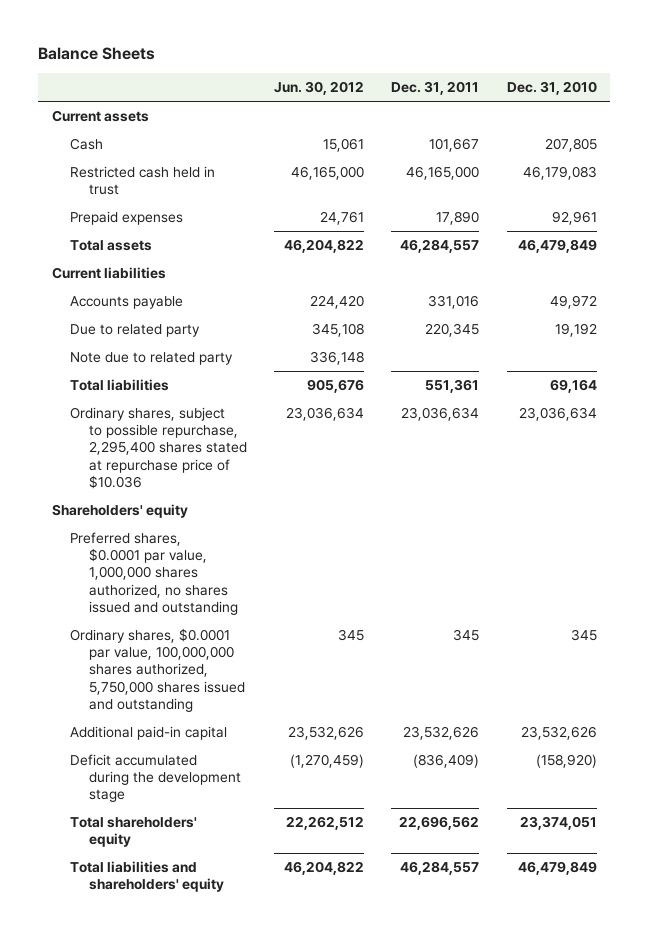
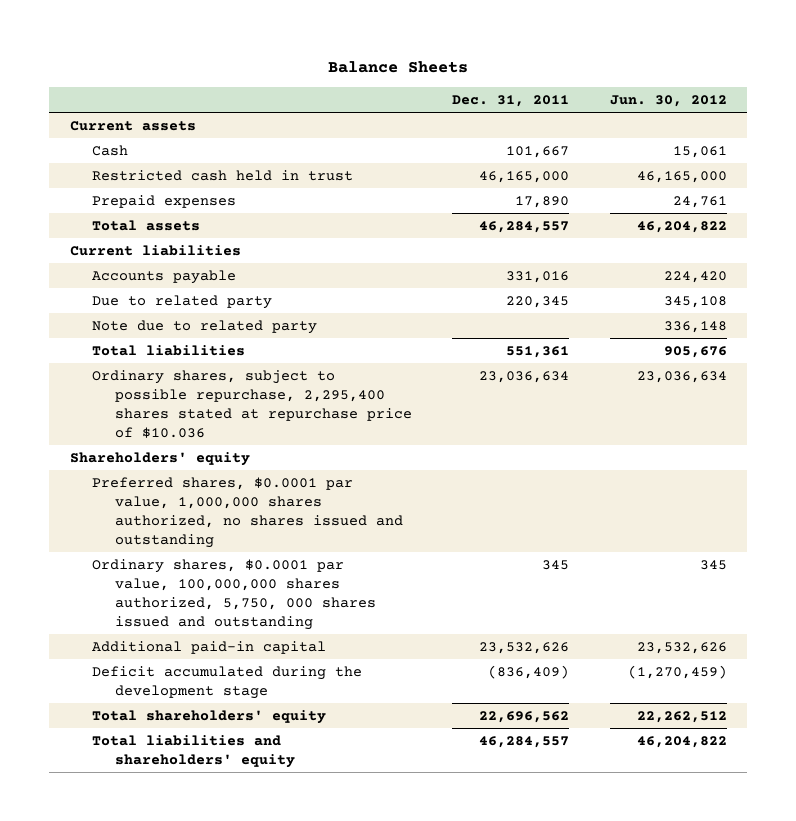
[506,81,597,96] Dec. 31, 2010 -> none
[70,627,246,713] Ordinary shares, $0.0001 par value, 100,000,000 shares authorized, 5,750,000 shares issued and outstanding -> [92,558,376,631] Ordinary shares, $0.0001 par value, 100,000,000 shares authorized, 5,750, 000 shares issued and outstanding

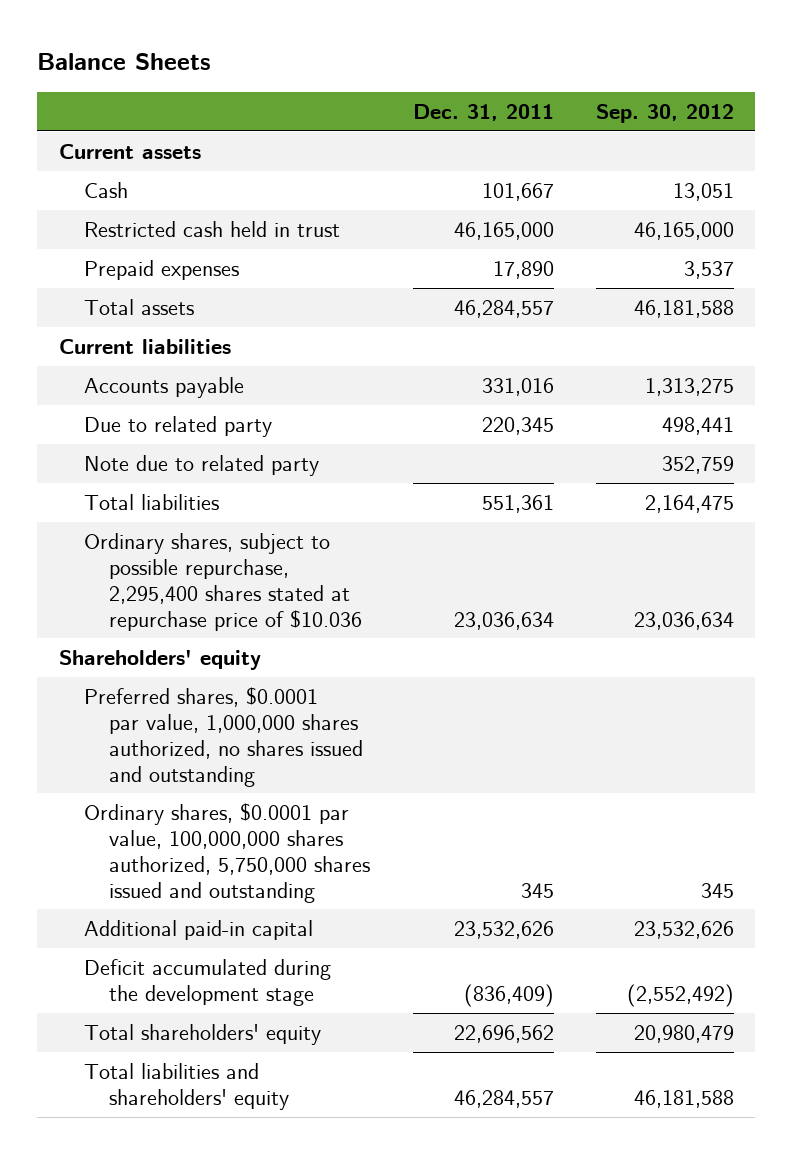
[609,94,727,107] Jun. 30, 2012 -> none
none -> [596,103,735,123] Sep. 30, 2012
[92,558,376,631] Ordinary shares, $0.0001 par value, 100,000,000 shares authorized, 5,750, 000 shares issued and outstanding -> [83,802,371,903] Ordinary shares, $0.0001 par value, 100,000,000 shares authorized, 5,750,000 shares issued and outstanding

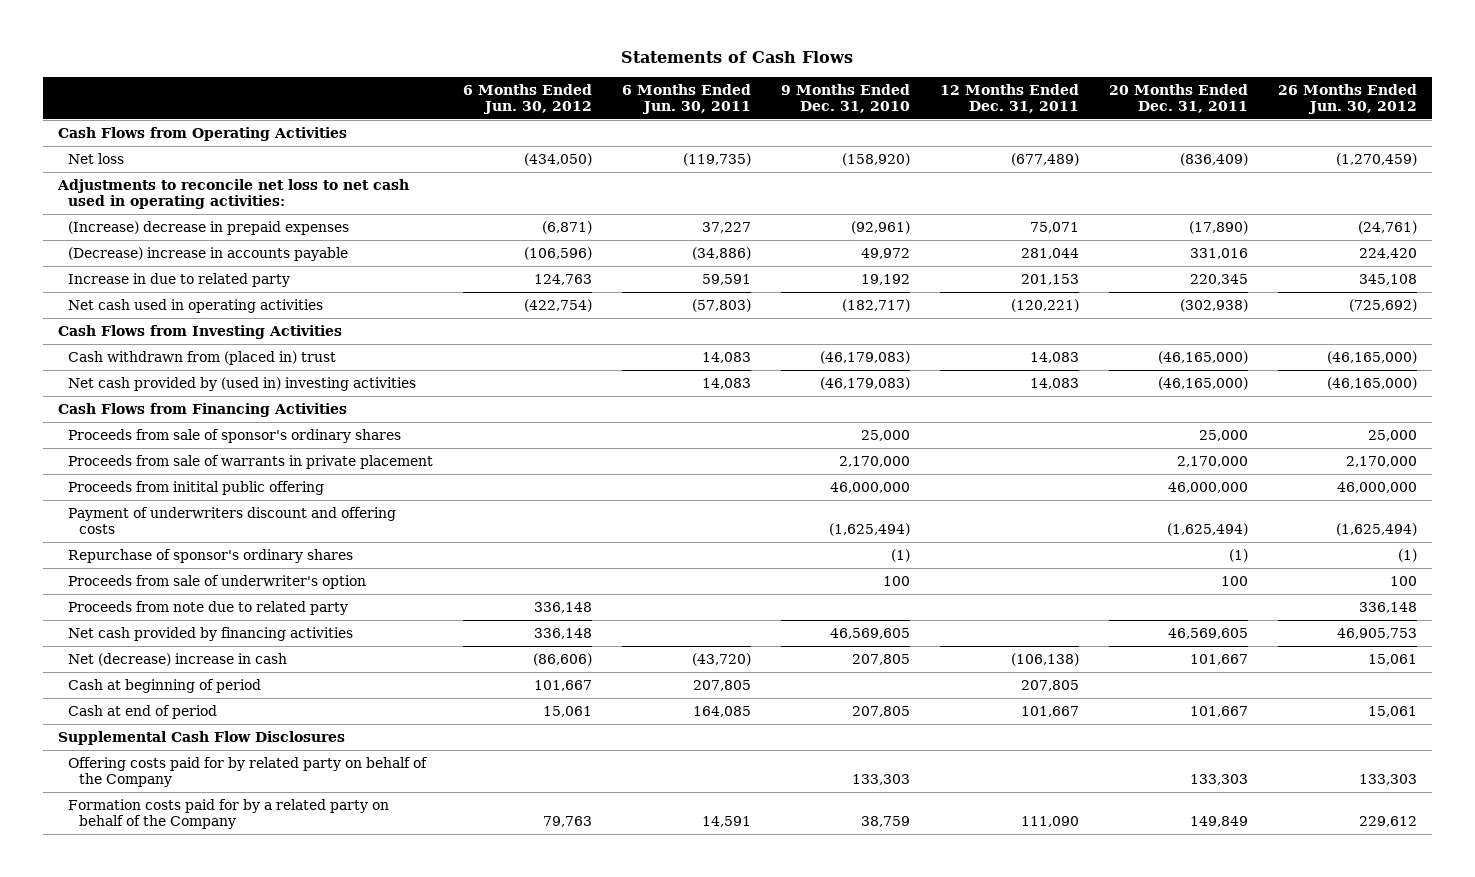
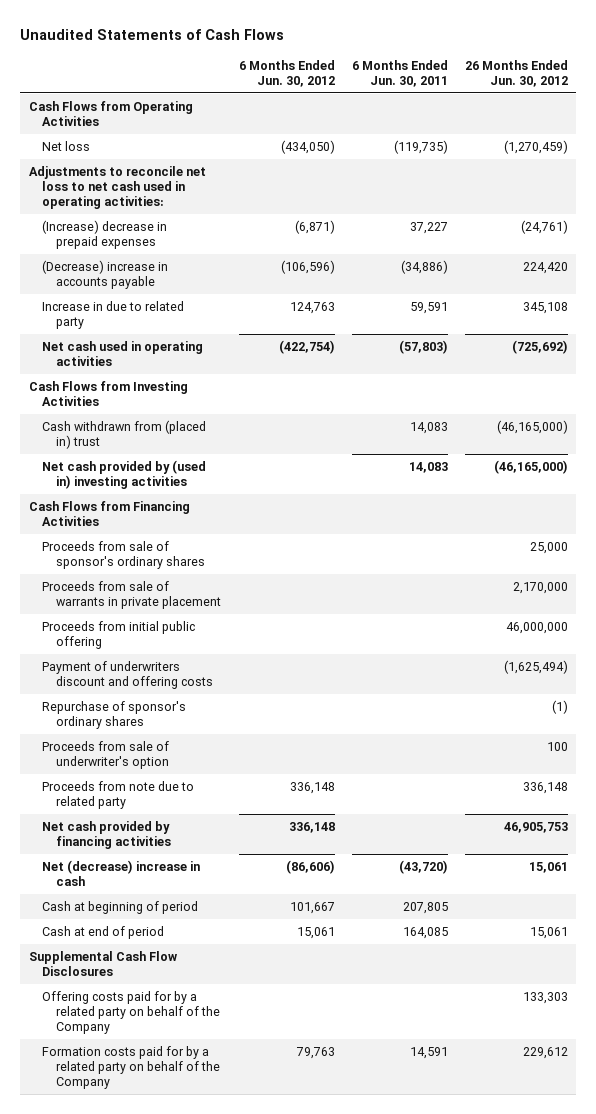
[621,51,854,64] Statements of Cash Flows -> [19,28,284,40] Unaudited Statements of Cash Flows
[781,83,911,113] 9 Months Ended Dec. 31, 2010 -> none
[940,83,1080,113] 12 Months Ended Dec. 31, 2011 -> none
[1109,83,1249,113] 20 Months Ended Dec. 31, 2011 -> none
[68,480,325,495] Proceeds from initital public offering -> [42,621,196,650] Proceeds from initial public offering
[68,756,429,788] Offering costs paid for by related party on behalf of the Company -> [42,991,221,1035] Offering costs paid for by a related party on behalf of the Company

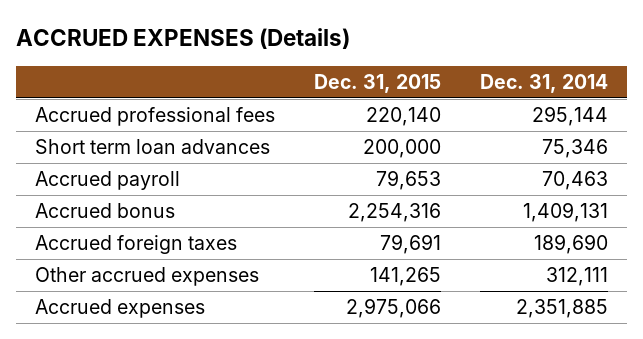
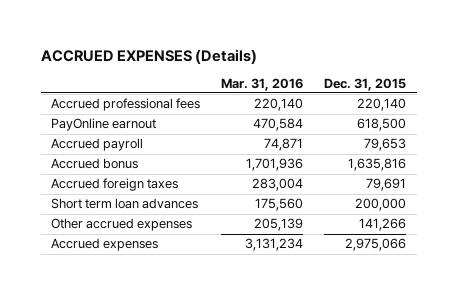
[479,73,608,93] Dec. 31, 2014 -> none
none -> [221,77,304,91] Mar. 31, 2016
none -> [51,118,157,132] PayOnline earnout
[348,202,442,222] 2,254,316 -> [348,158,407,172] 1,635,816
[35,138,271,154] Short term loan advances -> [51,198,199,210] Short term loan advances
[370,266,442,286] 141,265 -> [359,218,407,232] 141,266

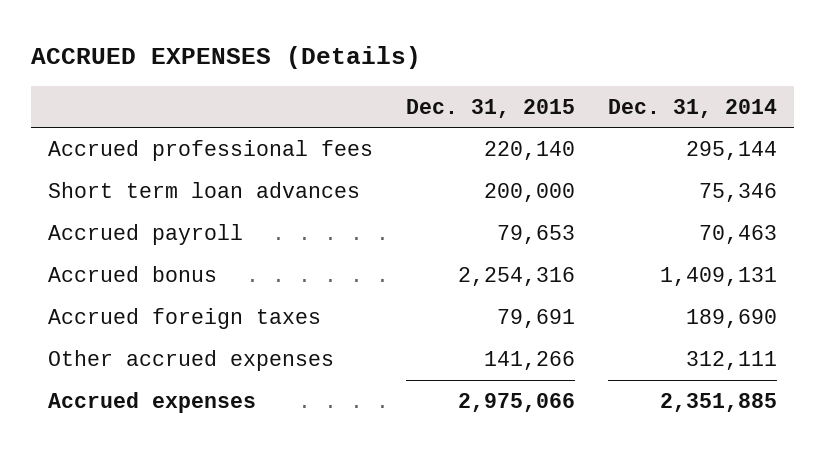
[221,77,304,91] Mar. 31, 2016 -> none
none -> [608,98,778,118] Dec. 31, 2014
[51,118,157,132] PayOnline earnout -> none
[51,198,199,210] Short term loan advances -> [47,181,360,198] Short term loan advances
[348,158,407,172] 1,635,816 -> [457,266,575,286] 2,254,316

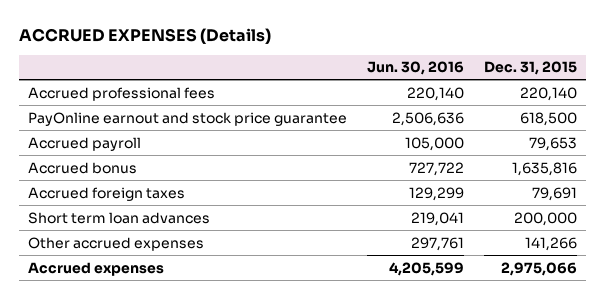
[608,98,778,118] Dec. 31, 2014 -> none
none -> [367,61,465,76] Jun. 30, 2016
none -> [28,111,348,126] PayOnline earnout and stock price guarantee
[457,266,575,286] 2,254,316 -> [511,161,577,176] 1,635,816
[47,181,360,198] Short term loan advances -> [28,211,211,224] Short term loan advances

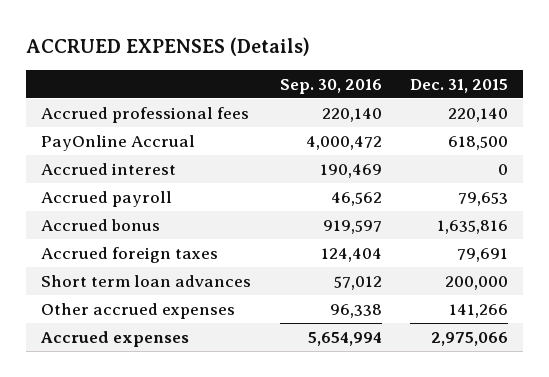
[367,61,465,76] Jun. 30, 2016 -> none
none -> [279,78,382,94] Sep. 30, 2016
[28,111,348,126] PayOnline earnout and stock price guarantee -> [40,134,195,151] PayOnline Accrual
none -> [40,162,176,175] Accrued interest

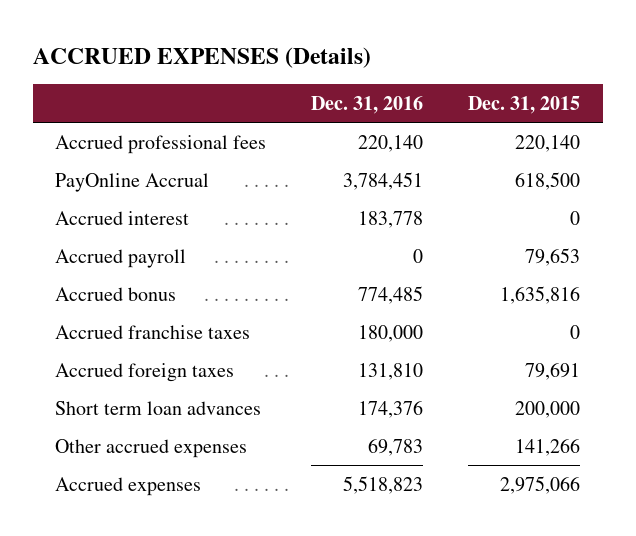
[279,78,382,94] Sep. 30, 2016 -> none
none -> [311,95,424,114] Dec. 31, 2016
none -> [55,324,251,339] Accrued franchise taxes

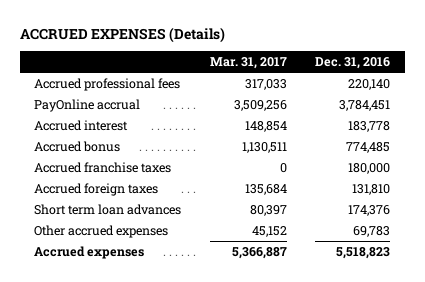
[468,95,581,114] Dec. 31, 2015 -> none
none -> [209,57,287,70] Mar. 31, 2017
[55,172,210,192] PayOnline Accrual -> [34,98,141,112] PayOnline accrual
[55,248,187,268] Accrued payroll -> none

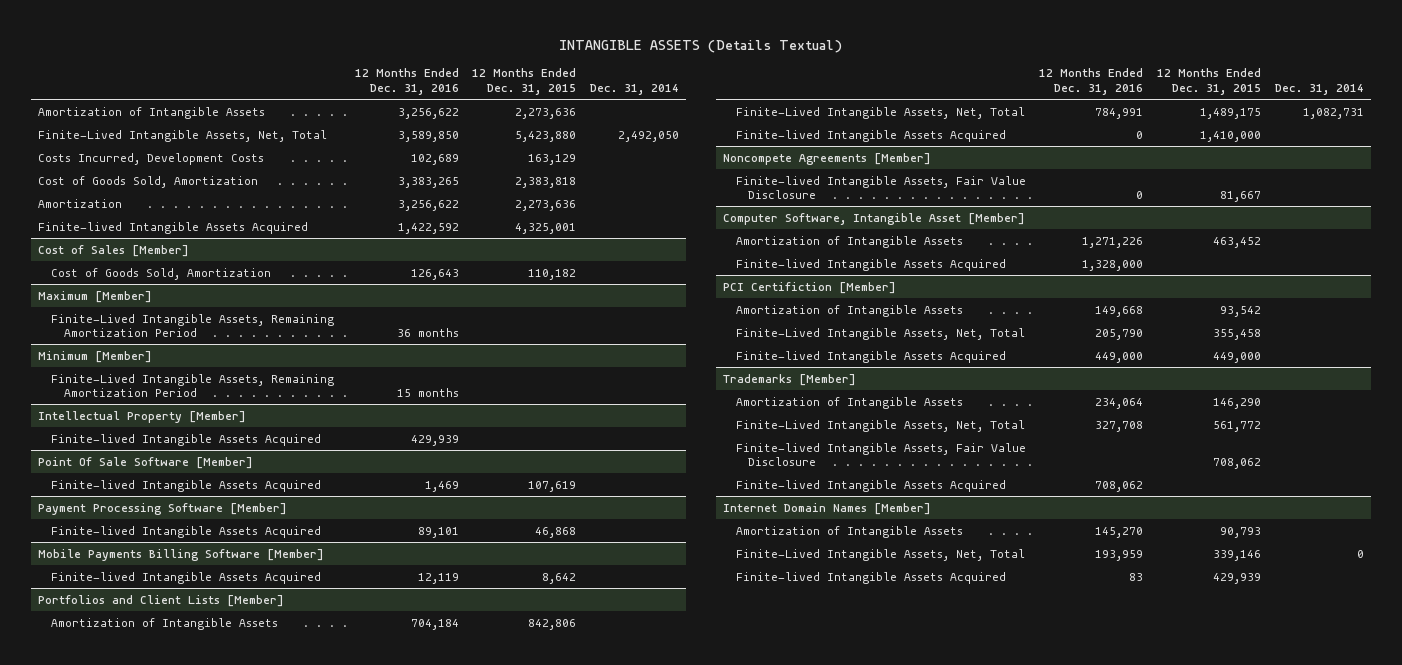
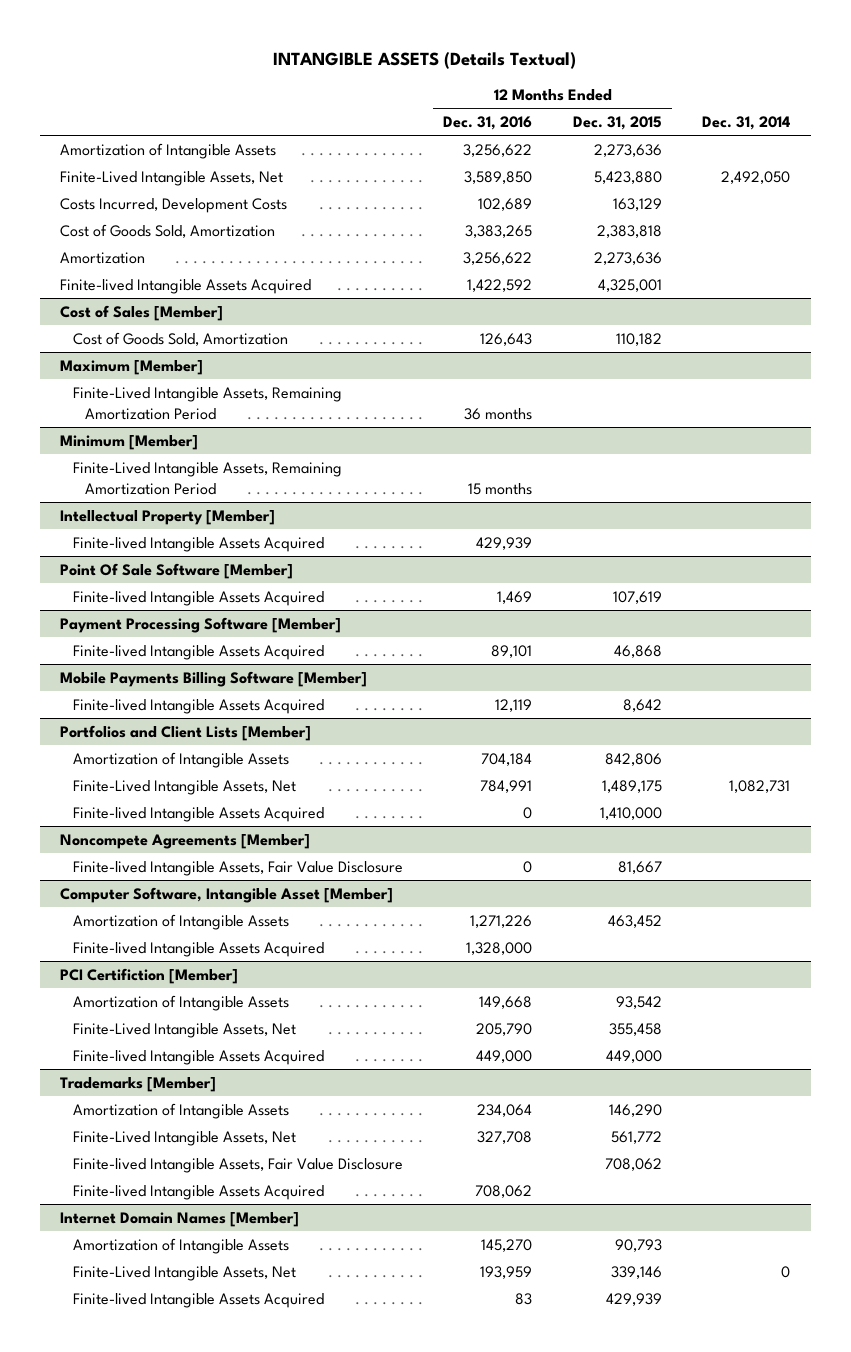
[38,129,328,142] Finite-Lived Intangible Assets, Net, Total -> [60,170,284,186] Finite-Lived Intangible Assets, Net
[735,106,1025,119] Finite-Lived Intangible Assets, Net, Total -> [72,779,296,795] Finite-Lived Intangible Assets, Net
[735,327,1025,340] Finite-Lived Intangible Assets, Net, Total -> [72,1022,296,1038] Finite-Lived Intangible Assets, Net
[735,419,1025,432] Finite-Lived Intangible Assets, Net, Total -> [72,1130,296,1146] Finite-Lived Intangible Assets, Net
[735,548,1025,561] Finite-Lived Intangible Assets, Net, Total -> [72,1265,296,1281] Finite-Lived Intangible Assets, Net

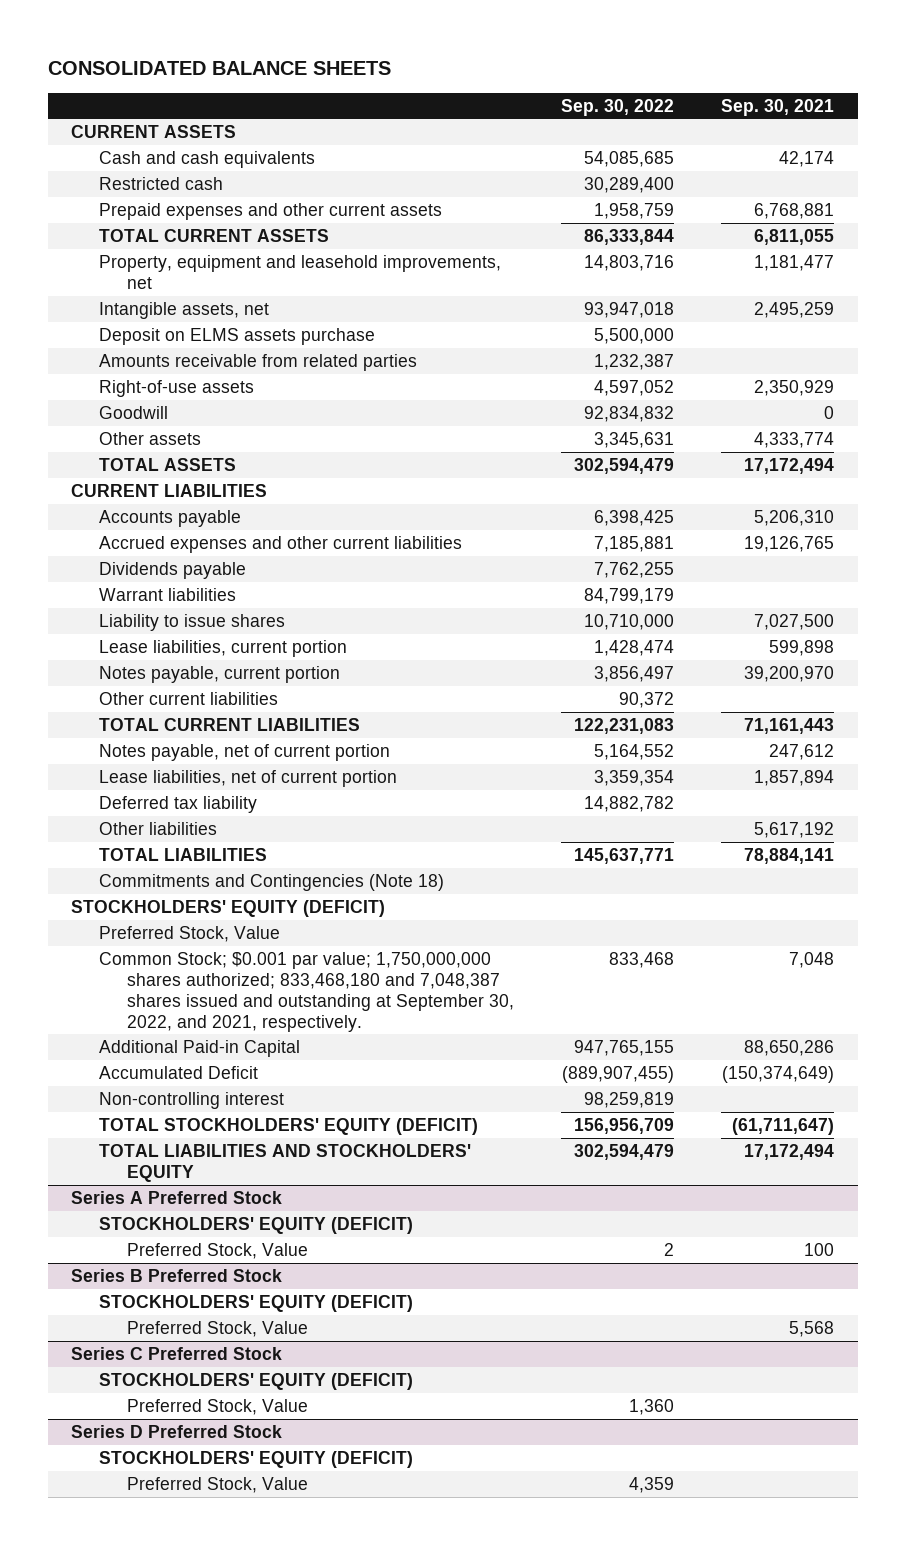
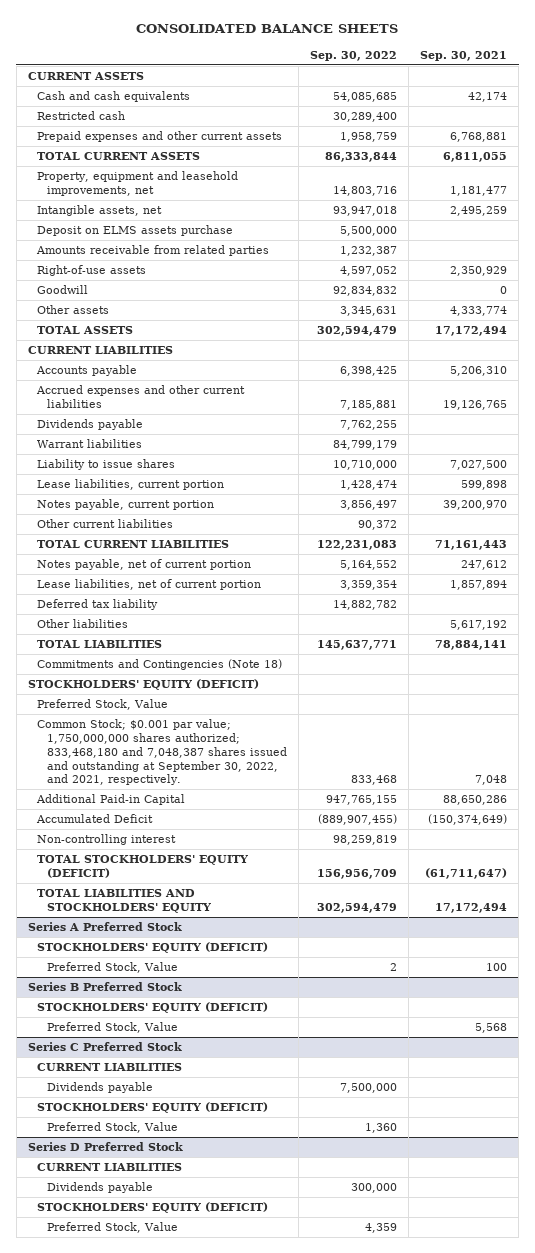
none -> [37,1063,183,1072] CURRENT LIABILITIES
none -> [47,1082,154,1094] Dividends payable
none -> [37,1163,183,1172] CURRENT LIABILITIES
none -> [47,1182,154,1194] Dividends payable

